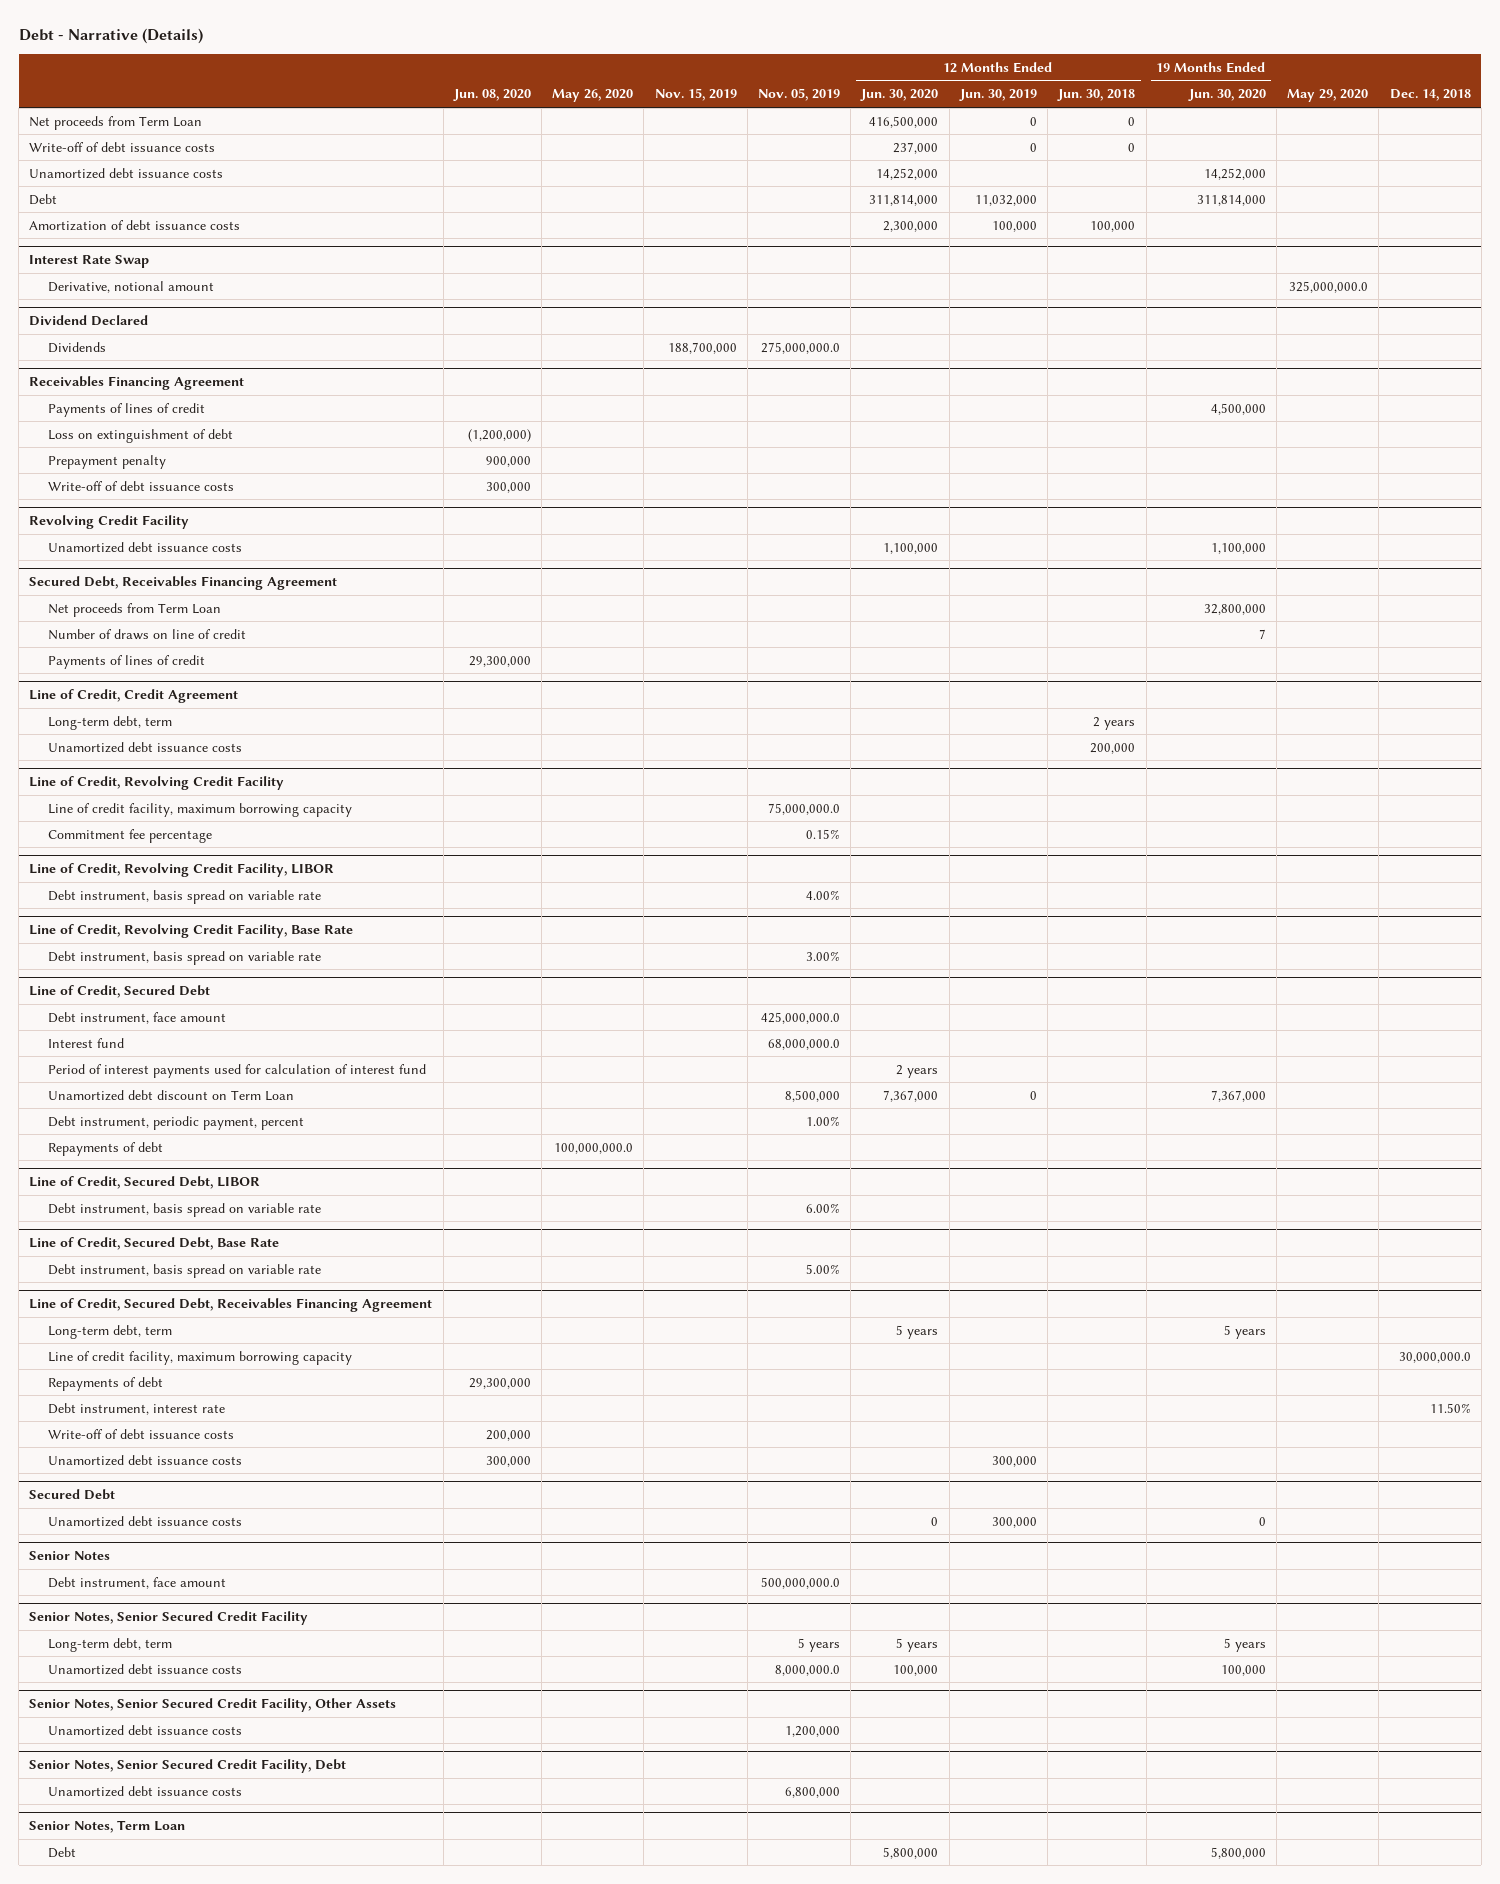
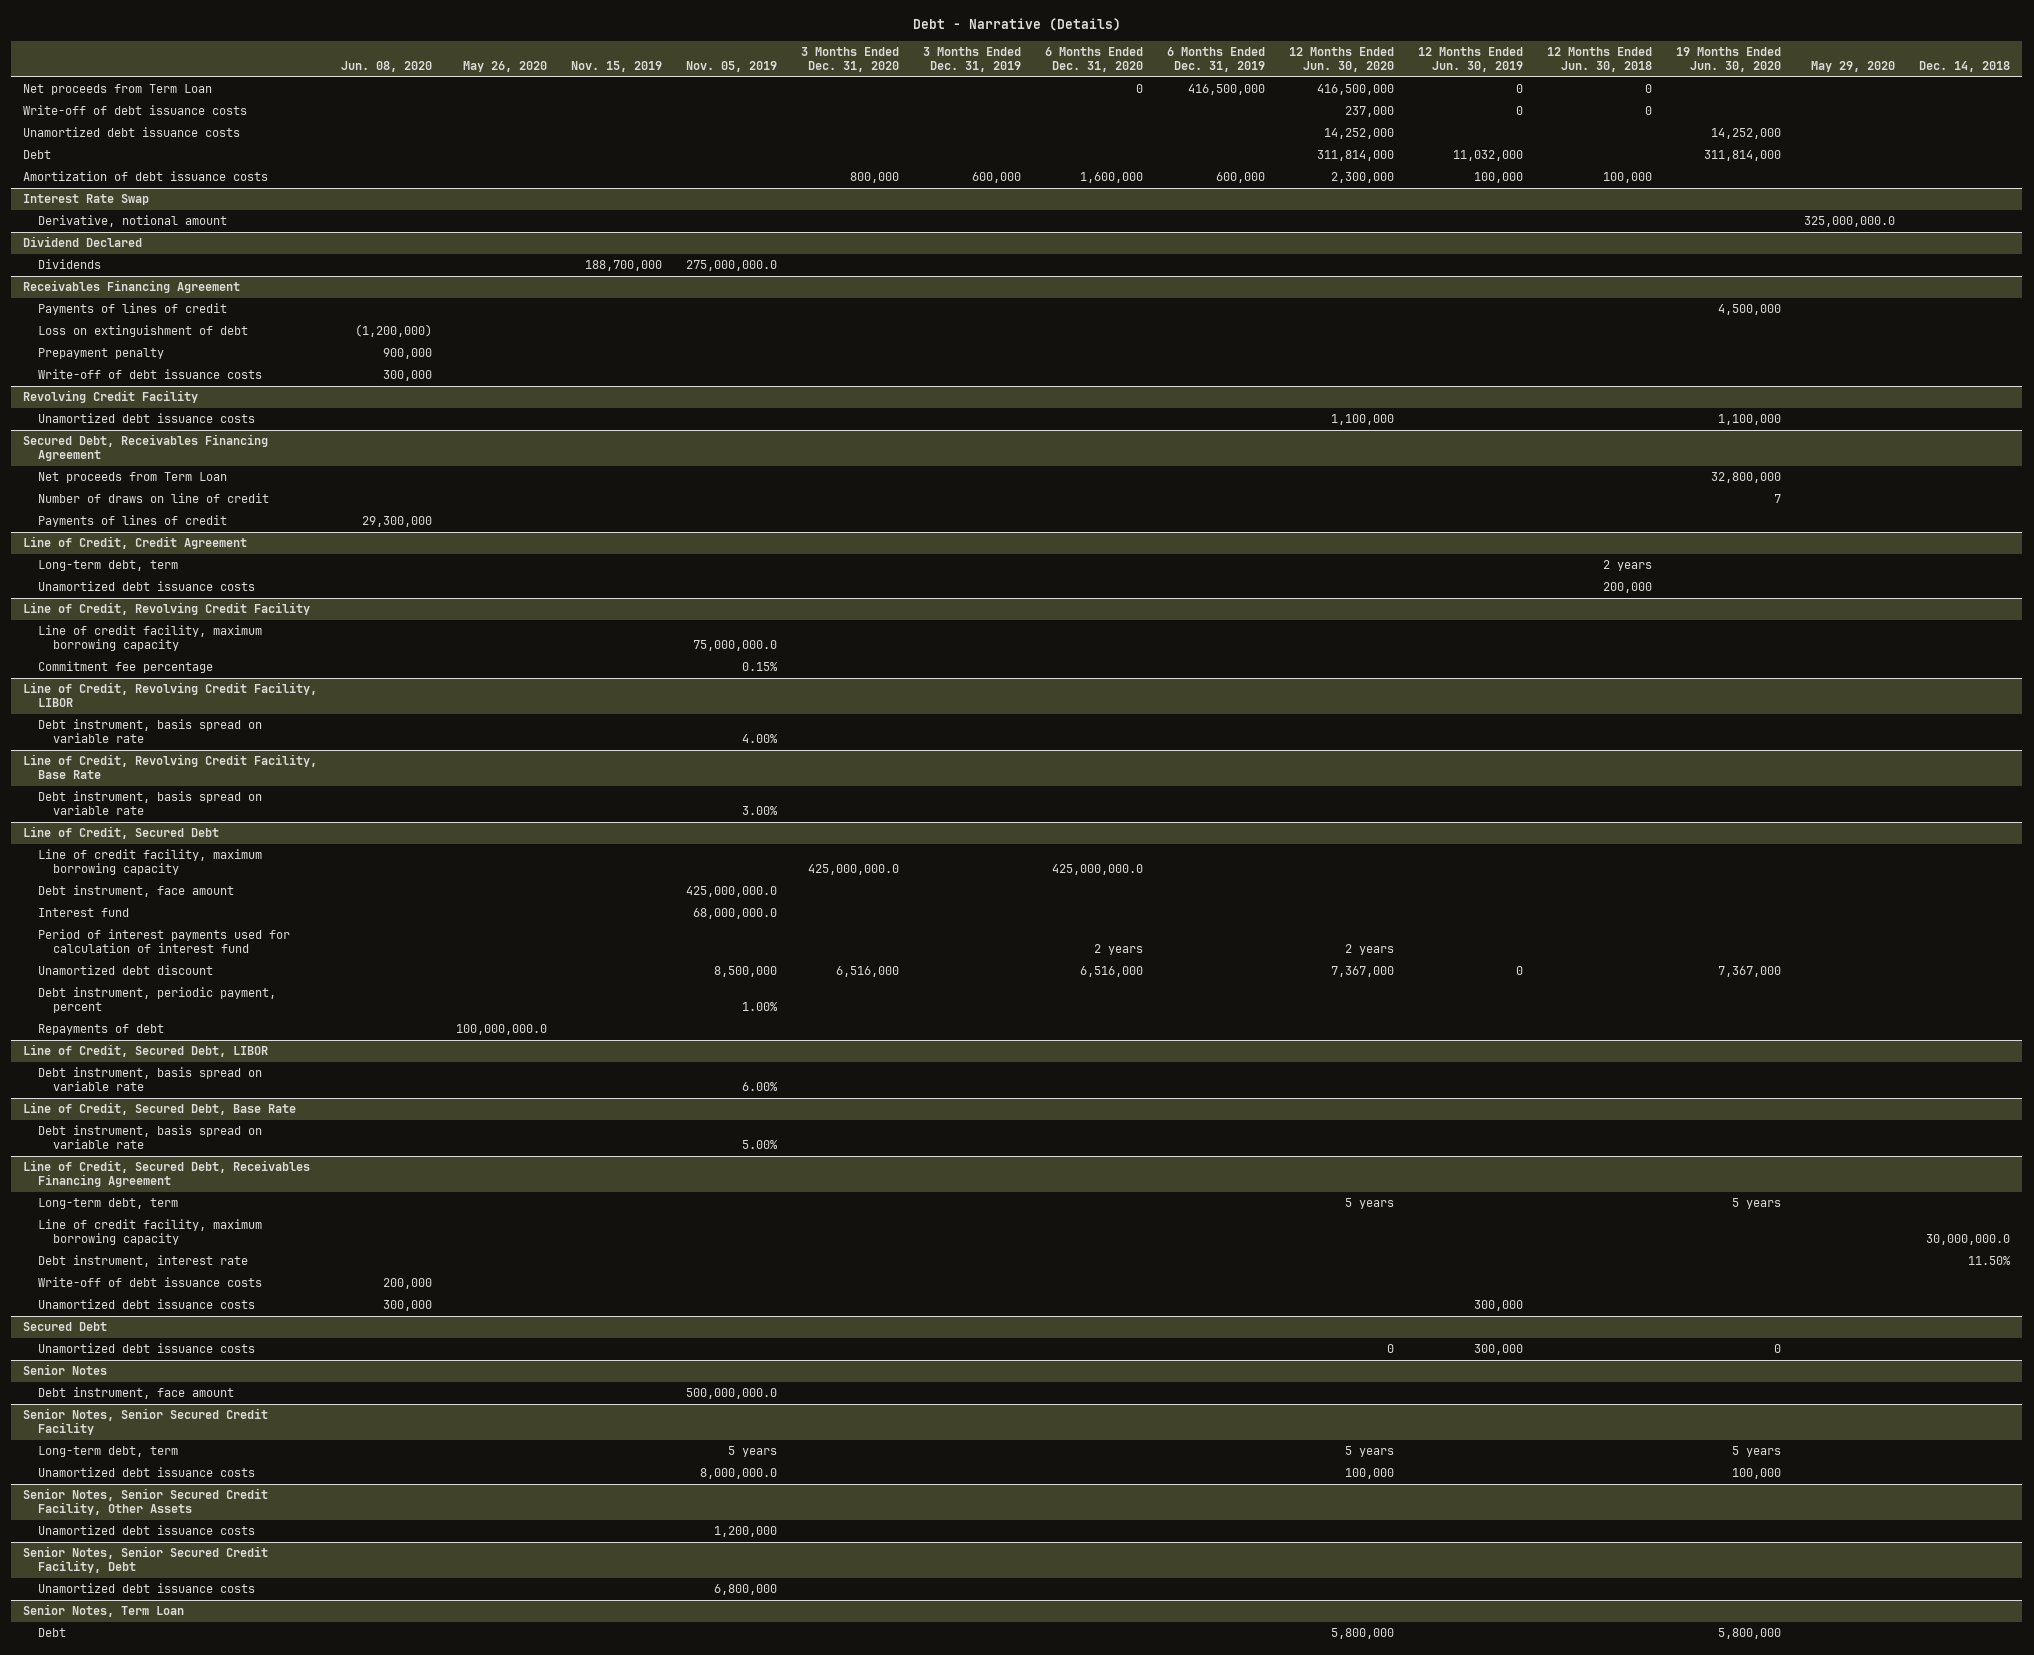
none -> [800,46,899,72] 3 Months Ended Dec. 31, 2020
none -> [922,46,1021,72] 3 Months Ended Dec. 31, 2019
none -> [1044,46,1143,72] 6 Months Ended Dec. 31, 2020
none -> [1166,46,1265,72] 6 Months Ended Dec. 31, 2019
none -> [38,849,263,876] Line of credit facility, maximum borrowing capacity
[47,1089,294,1101] Unamortized debt discount on Term Loan -> [38,965,214,976] Unamortized debt discount
[47,1376,163,1391] Repayments of debt -> none

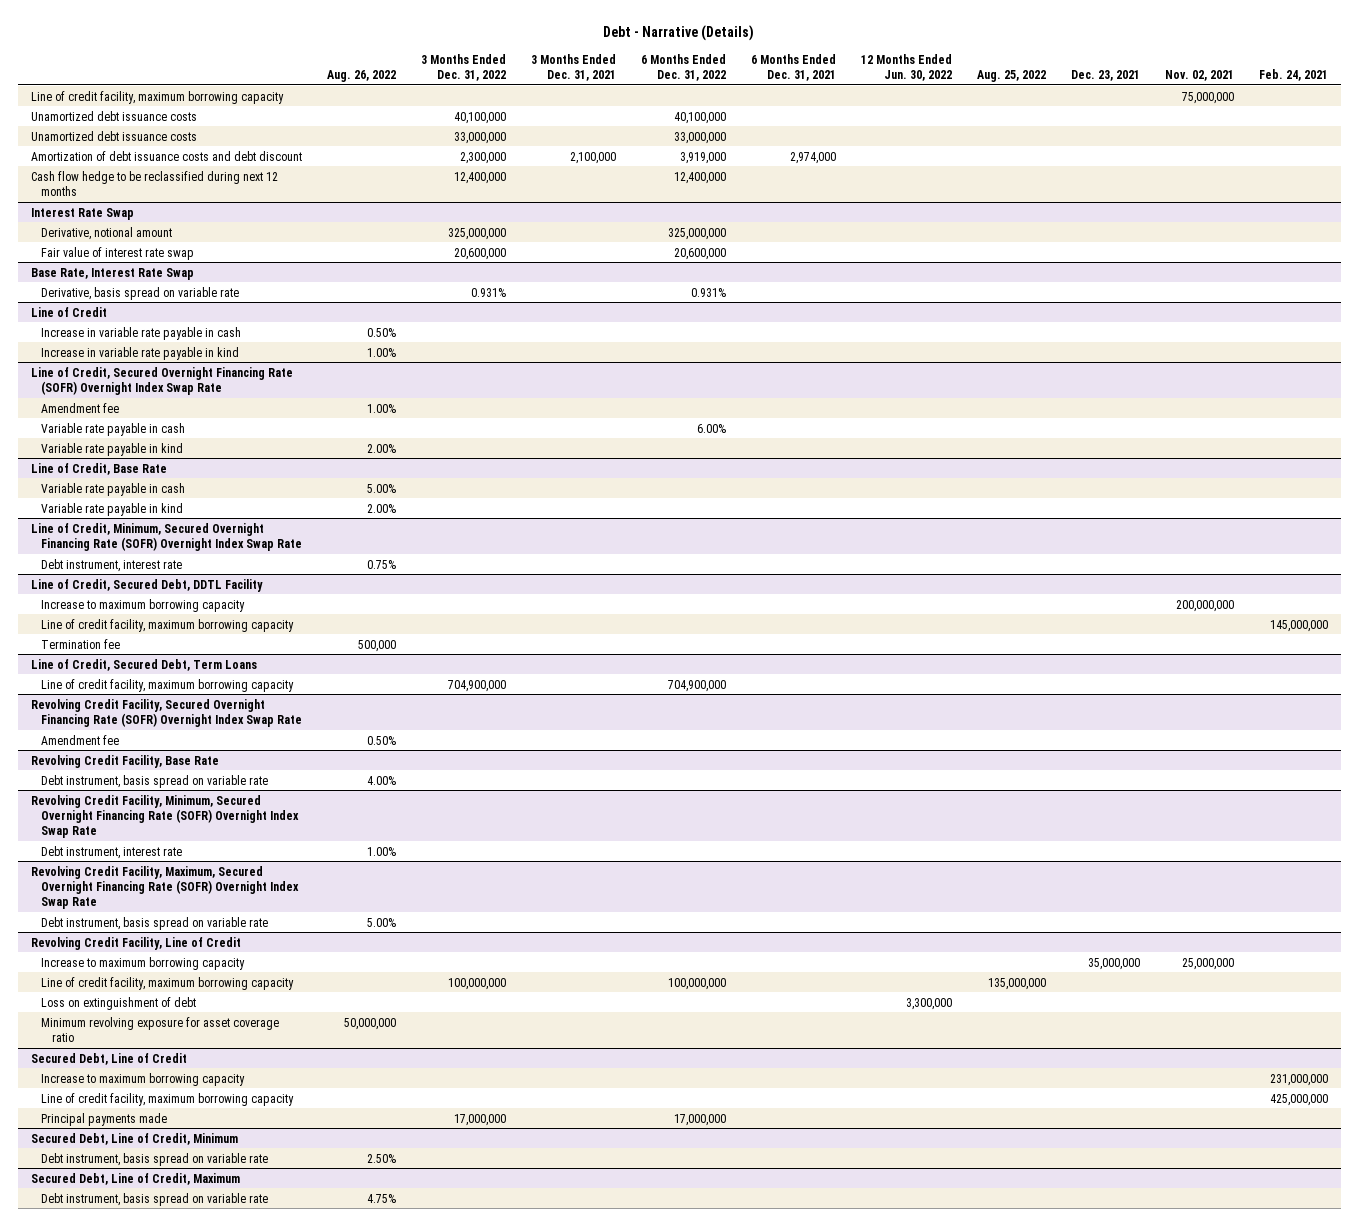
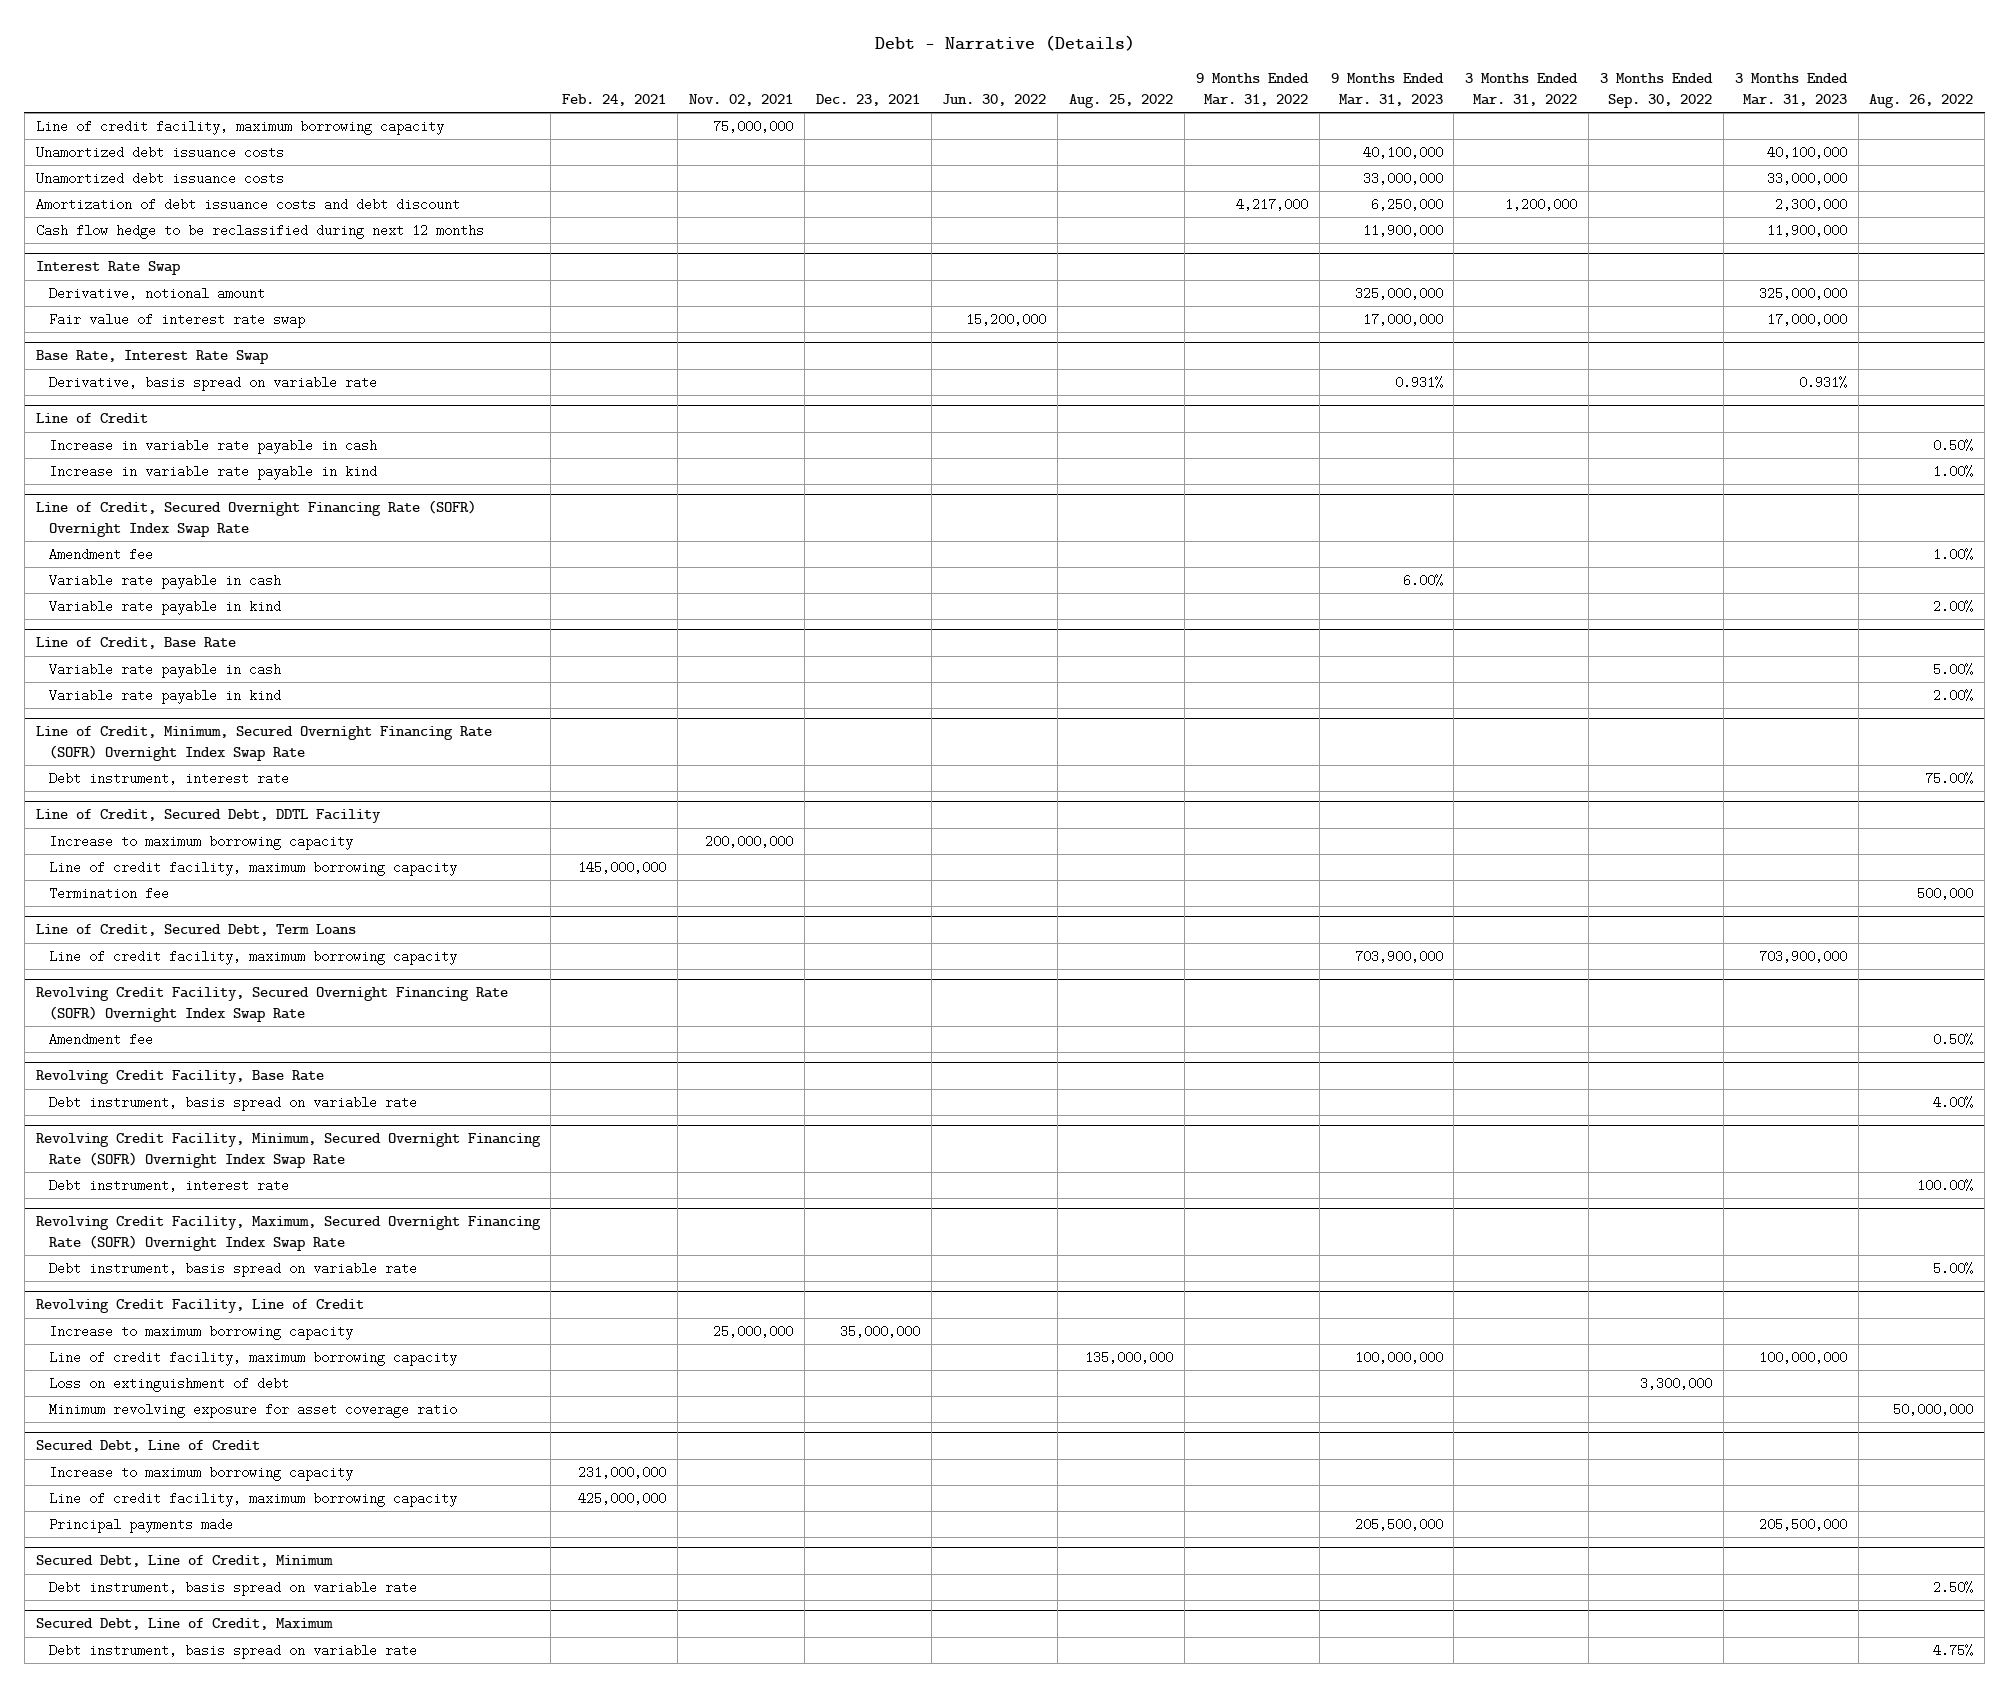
[421,53,507,82] 3 Months Ended Dec. 31, 2022 -> none
[531,53,617,82] 3 Months Ended Dec. 31, 2021 -> none
[641,53,727,82] 6 Months Ended Dec. 31, 2022 -> none
[751,53,837,82] 6 Months Ended Dec. 31, 2021 -> none
[861,53,953,82] 12 Months Ended Jun. 30, 2022 -> none
none -> [942,93,1047,106] Jun. 30, 2022
none -> [1195,73,1309,106] 9 Months Ended Mar. 31, 2022
none -> [1330,73,1444,106] 9 Months Ended Mar. 31, 2023
none -> [1465,73,1579,106] 3 Months Ended Mar. 31, 2022
none -> [1599,73,1713,108] 3 Months Ended Sep. 30, 2022
none -> [1734,73,1848,106] 3 Months Ended Mar. 31, 2023
[367,559,397,569] 0.75% -> [1925,772,1974,786] 75.00%
[367,846,397,856] 1.00% -> [1917,1179,1974,1193] 100.00%

